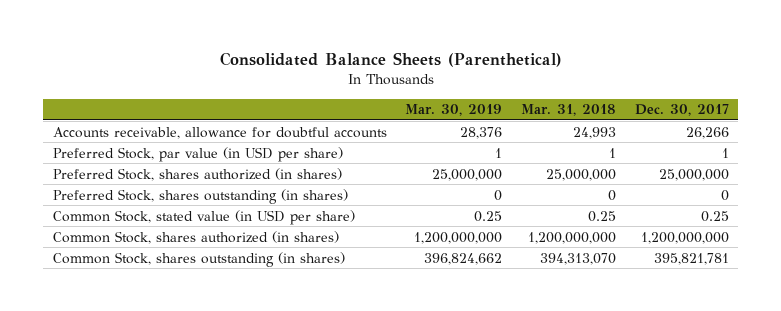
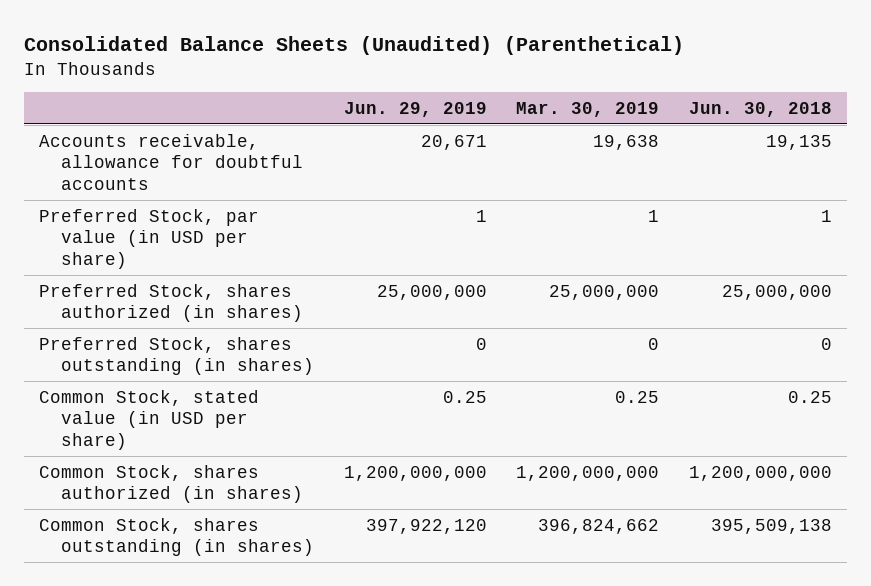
[219,52,562,68] Consolidated Balance Sheets (Parenthetical) -> [23,36,684,56] Consolidated Balance Sheets (Unaudited) (Parenthetical)
[521,104,617,117] Mar. 31, 2018 -> none
[634,104,729,117] Dec. 30, 2017 -> none
none -> [343,101,487,117] Jun. 29, 2019
none -> [689,101,833,117] Jun. 30, 2018
[460,126,503,139] 28,376 -> [593,134,660,150] 19,638

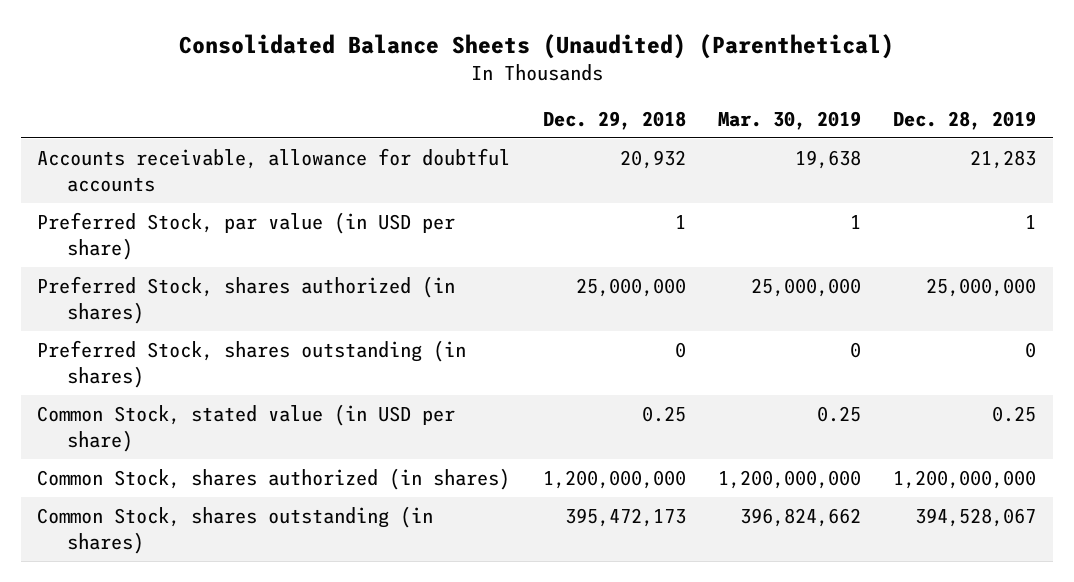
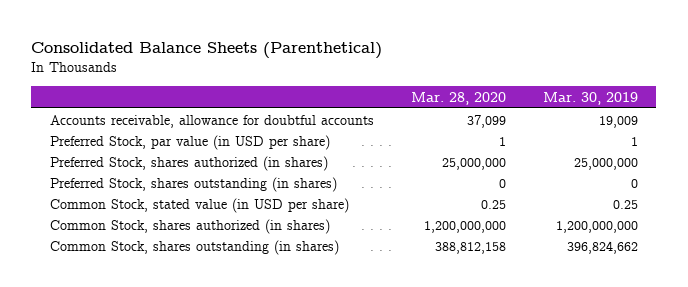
[178,33,894,59] Consolidated Balance Sheets (Unaudited) (Parenthetical) -> [31,42,383,60] Consolidated Balance Sheets (Parenthetical)
[542,110,686,130] Dec. 29, 2018 -> none
[893,110,1037,130] Dec. 28, 2019 -> none
none -> [410,91,506,105] Mar. 28, 2020
[795,150,862,170] 19,638 -> [598,115,638,128] 19,009

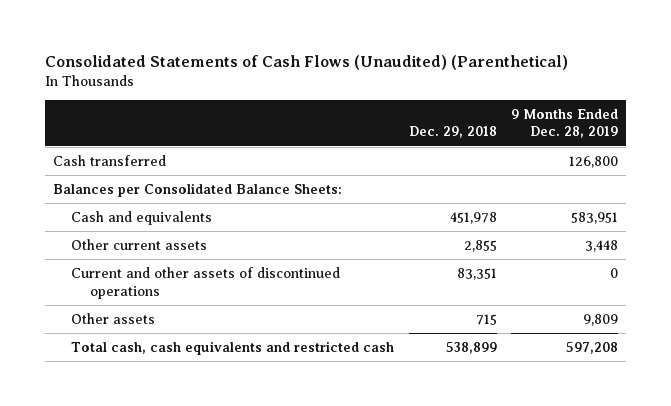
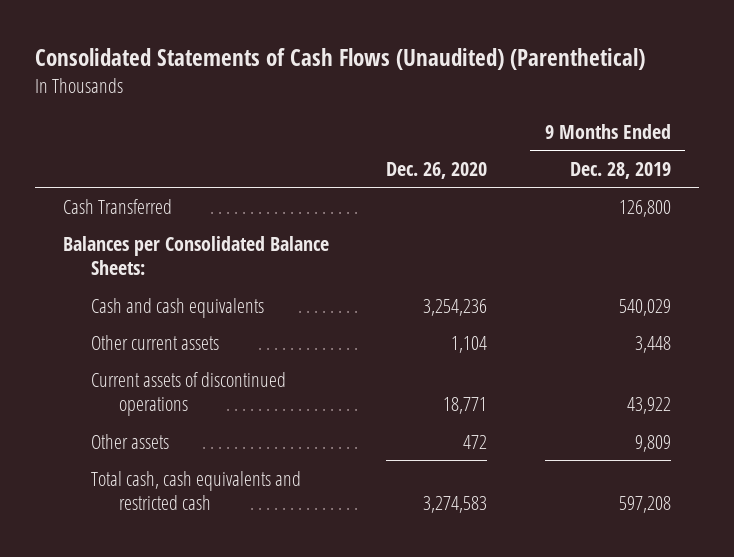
[408,126,497,139] Dec. 29, 2018 -> none
none -> [386,161,488,179] Dec. 26, 2020
[52,154,166,166] Cash transferred -> [63,198,173,214] Cash Transferred
[71,210,213,225] Cash and equivalents -> [90,297,264,318] Cash and cash equivalents
[571,211,619,224] 583,951 -> [618,298,671,316] 540,029
[71,266,341,299] Current and other assets of discontinued operations -> [90,371,286,417] Current assets of discontinued operations
[610,267,619,278] 0 -> [626,397,671,415] 43,922

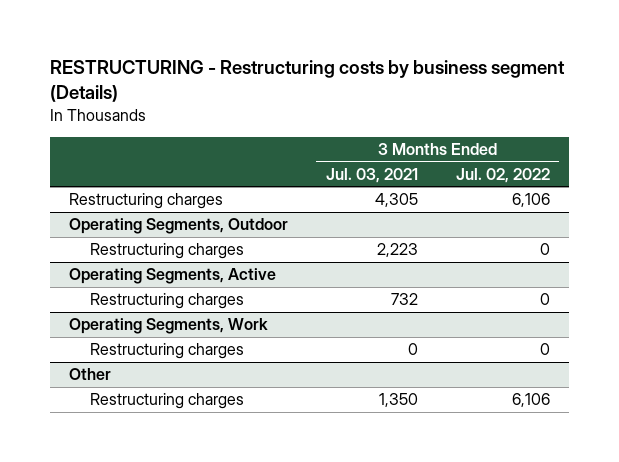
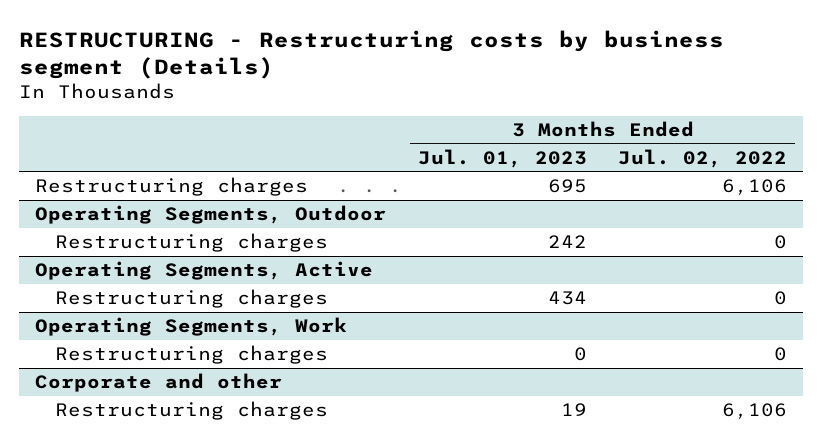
[325,167,418,183] Jul. 03, 2021 -> none
none -> [417,148,587,168] Jul. 01, 2023
[68,368,111,381] Other -> [34,372,282,392] Corporate and other

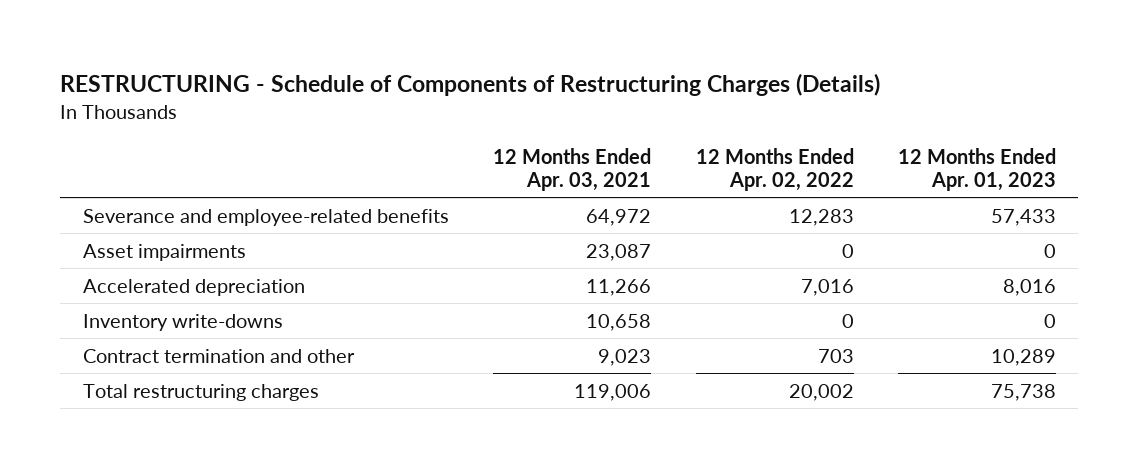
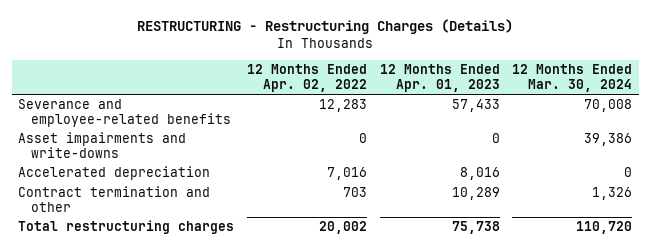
[60,72,881,96] RESTRUCTURING - Schedule of Components of Restructuring Charges (Details) -> [137,18,514,34] RESTRUCTURING - Restructuring Charges (Details)
[493,147,652,192] 12 Months Ended Apr. 03, 2021 -> none
none -> [512,64,633,92] 12 Months Ended Mar. 30, 2024
[82,243,246,261] Asset impairments -> [18,132,187,158] Asset impairments and write-downs
[82,313,283,331] Inventory write-downs -> none

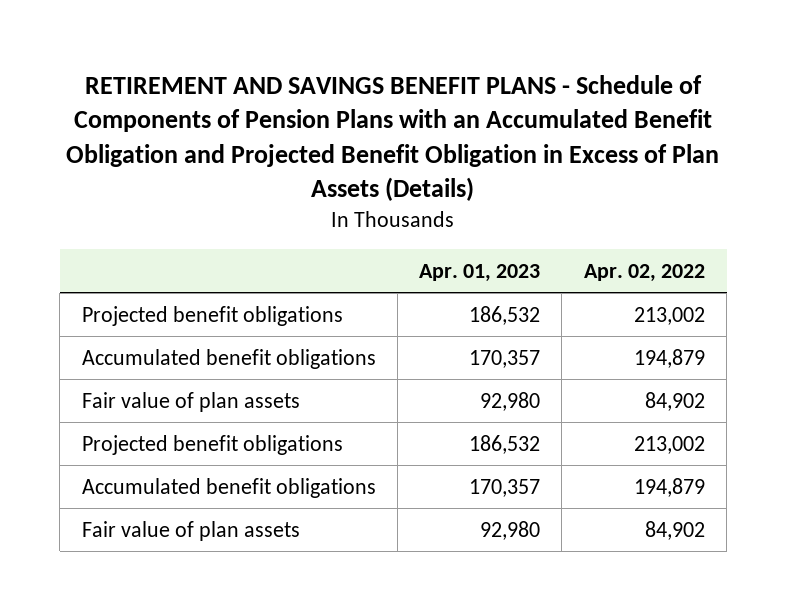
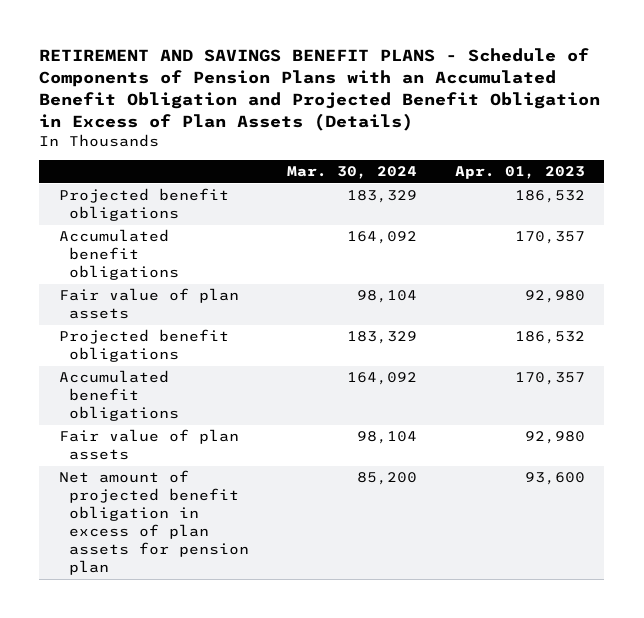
[583,263,705,282] Apr. 02, 2022 -> none
none -> [286,166,417,180] Mar. 30, 2024
none -> [58,470,249,576] Net amount of projected benefit obligation in excess of plan assets for pension plan

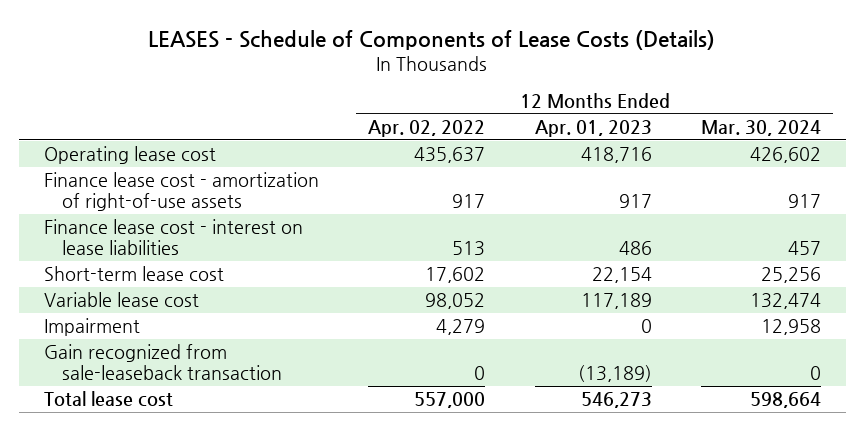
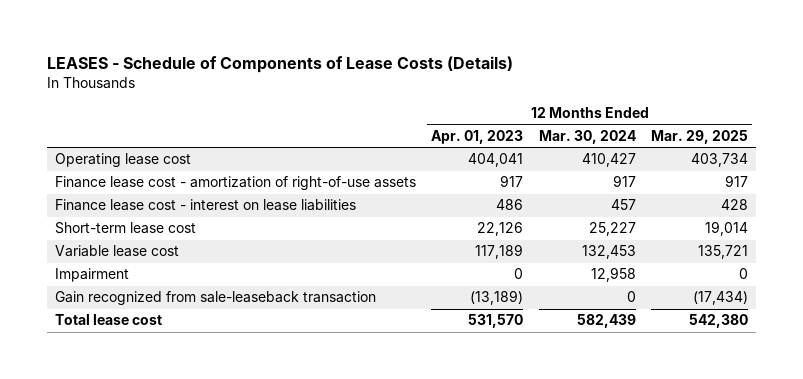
[368,119,486,137] Apr. 02, 2022 -> none
none -> [651,129,749,144] Mar. 29, 2025
[580,147,652,164] 418,716 -> [468,153,524,168] 404,041
[750,147,822,164] 426,602 -> [581,153,636,168] 410,427
[591,267,652,284] 22,154 -> [477,222,524,237] 22,126
[761,267,822,284] 25,256 -> [588,222,636,237] 25,227
[750,293,822,310] 132,474 -> [581,245,636,260] 132,453
[580,392,652,409] 546,273 -> [468,314,524,329] 531,570
[750,392,822,409] 598,664 -> [576,314,636,329] 582,439

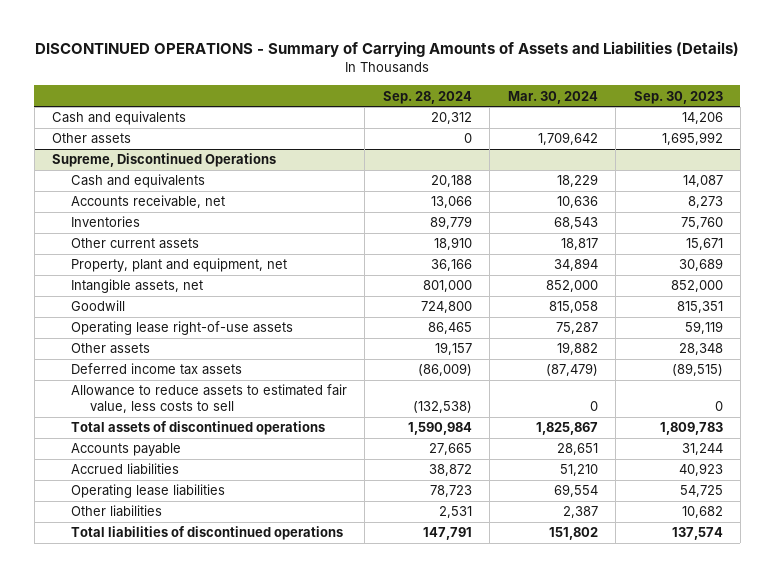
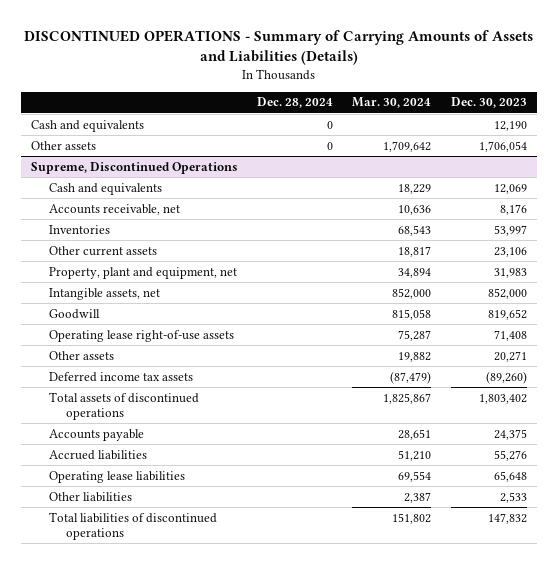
[382,90,472,104] Sep. 28, 2024 -> none
[633,90,723,104] Sep. 30, 2023 -> none
none -> [257,97,334,109] Dec. 28, 2024
none -> [450,97,527,109] Dec. 30, 2023
[71,384,348,414] Allowance to reduce assets to estimated fair value, less costs to sell -> none

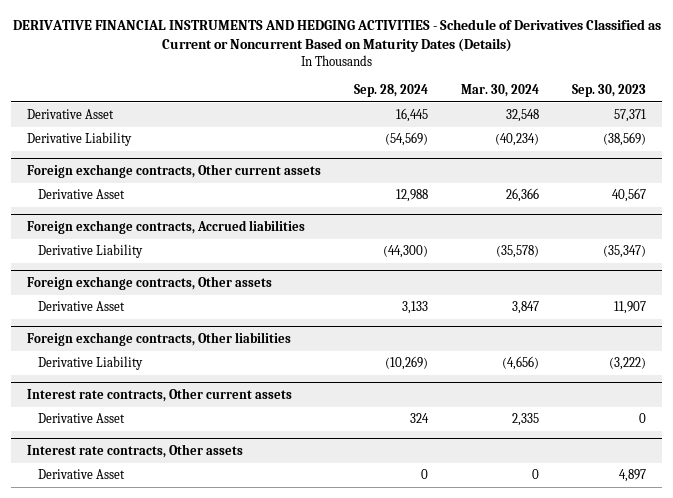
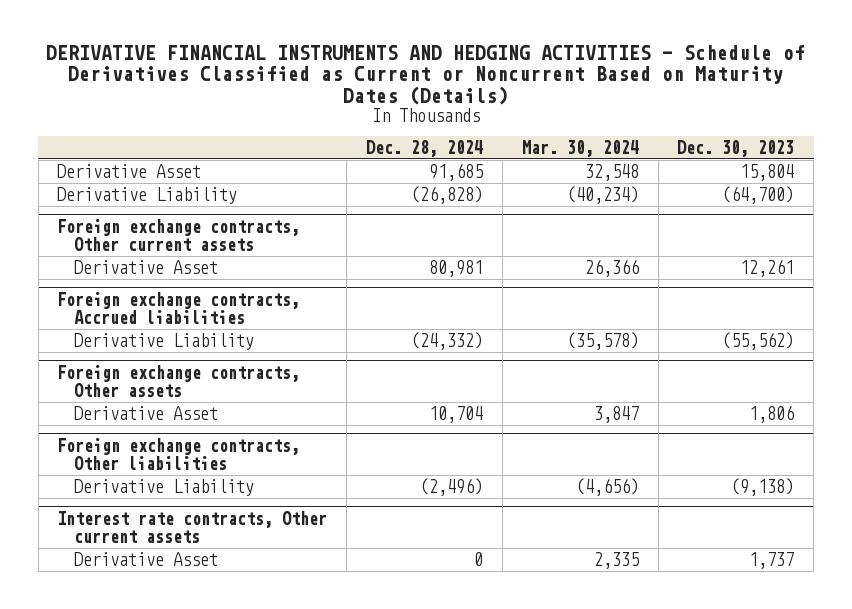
[354,84,429,98] Sep. 28, 2024 -> none
[571,84,646,98] Sep. 30, 2023 -> none
none -> [366,139,484,157] Dec. 28, 2024
none -> [677,139,795,157] Dec. 30, 2023
[27,443,244,458] Interest rate contracts, Other assets -> none
[38,469,126,480] Derivative Asset -> none

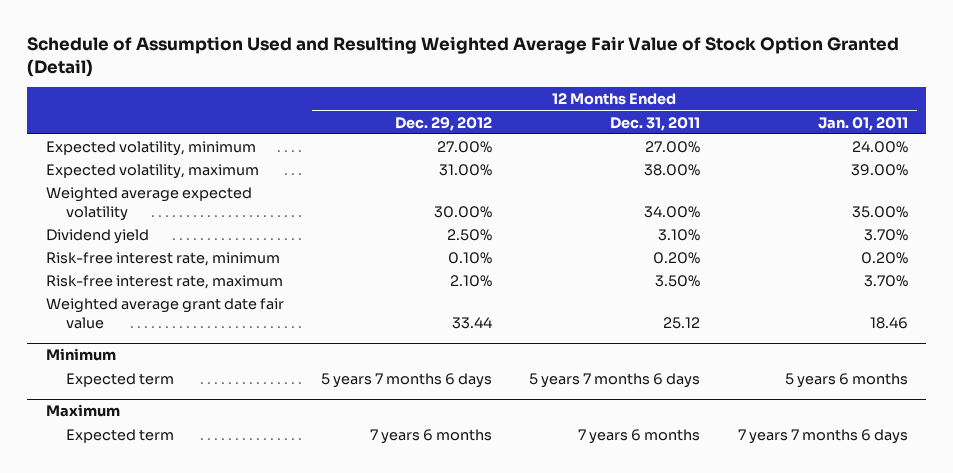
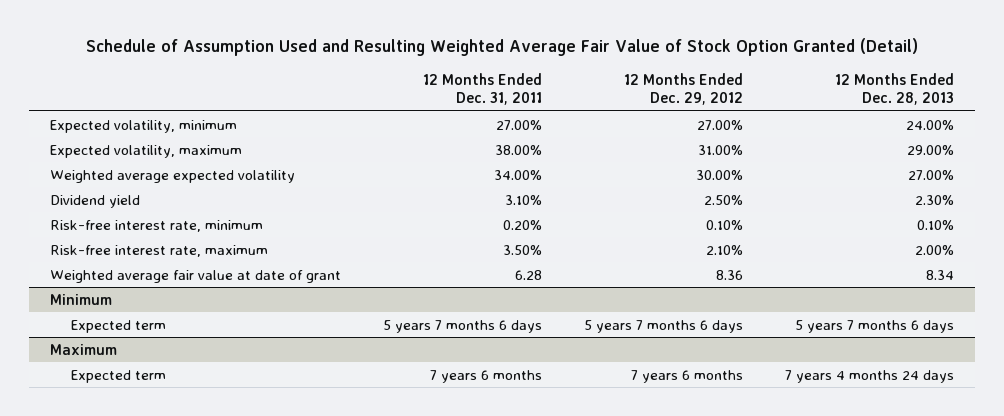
[817,116,908,131] Jan. 01, 2011 -> none
none -> [834,72,954,106] 12 Months Ended Dec. 28, 2013
[45,297,284,329] Weighted average grant date fair value -> [50,269,342,283] Weighted average fair value at date of grant
[452,316,493,329] 33.44 -> [716,269,744,280] 8.36
[663,316,701,329] 25.12 -> [515,269,543,280] 6.28

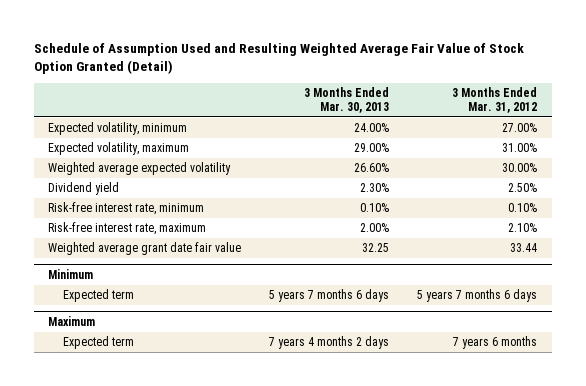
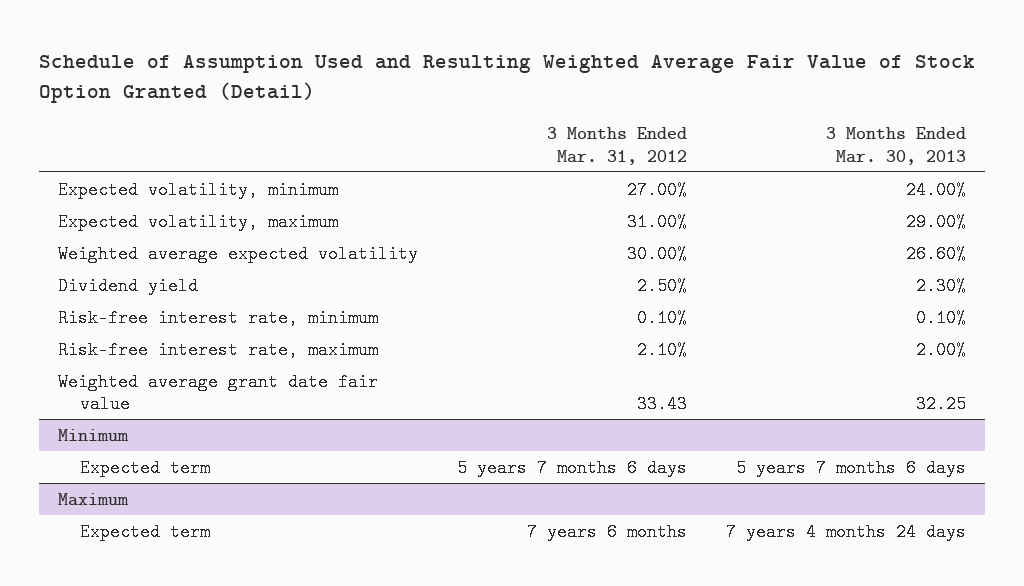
[510,243,538,253] 33.44 -> [636,395,687,414] 33.43
[269,336,390,350] 7 years 4 months 2 days -> [725,522,966,541] 7 years 4 months 24 days

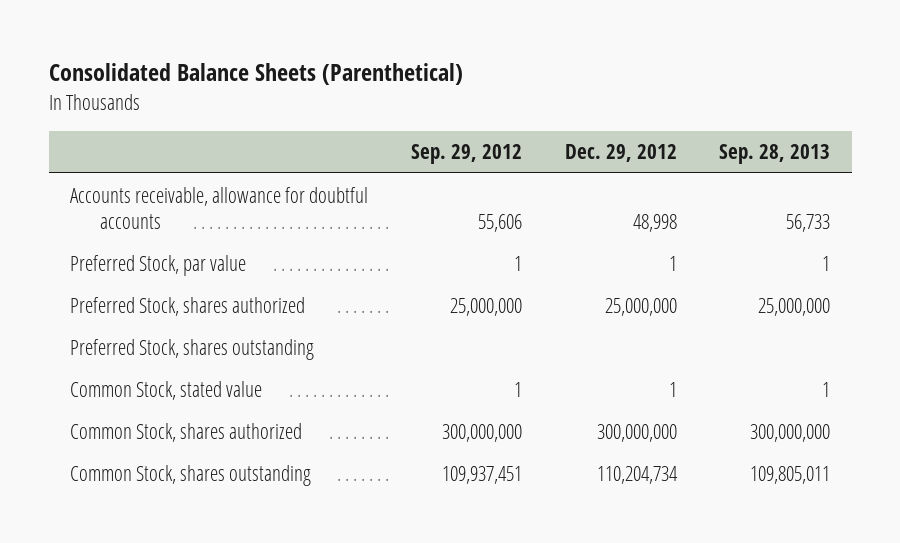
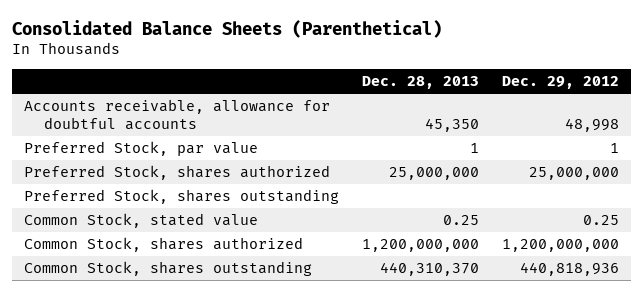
[410,144,522,165] Sep. 29, 2012 -> none
[719,144,831,165] Sep. 28, 2013 -> none
none -> [361,76,479,90] Dec. 28, 2013
[668,381,677,397] 1 -> [582,215,619,226] 0.25
[596,423,677,442] 300,000,000 -> [501,239,619,253] 1,200,000,000
[596,465,678,484] 110,204,734 -> [519,262,619,277] 440,818,936

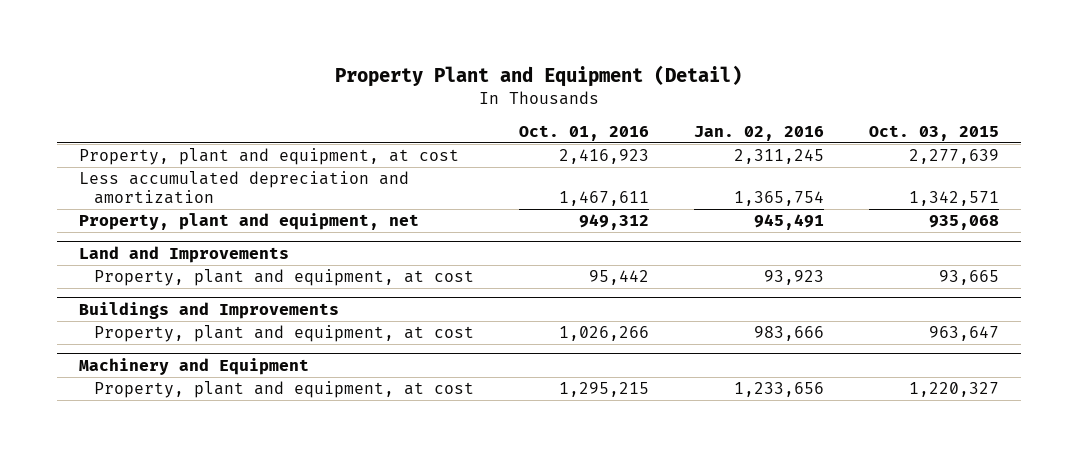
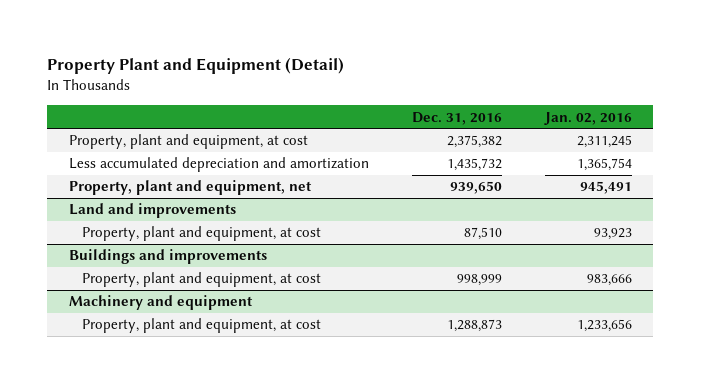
[518,125,649,142] Oct. 01, 2016 -> none
[868,125,999,142] Oct. 03, 2015 -> none
none -> [411,111,502,125] Dec. 31, 2016
[79,245,290,263] Land and Improvements -> [68,203,236,219] Land and improvements
[79,301,340,319] Buildings and Improvements -> [68,249,267,265] Buildings and improvements
[79,357,310,375] Machinery and Equipment -> [68,295,253,311] Machinery and equipment

